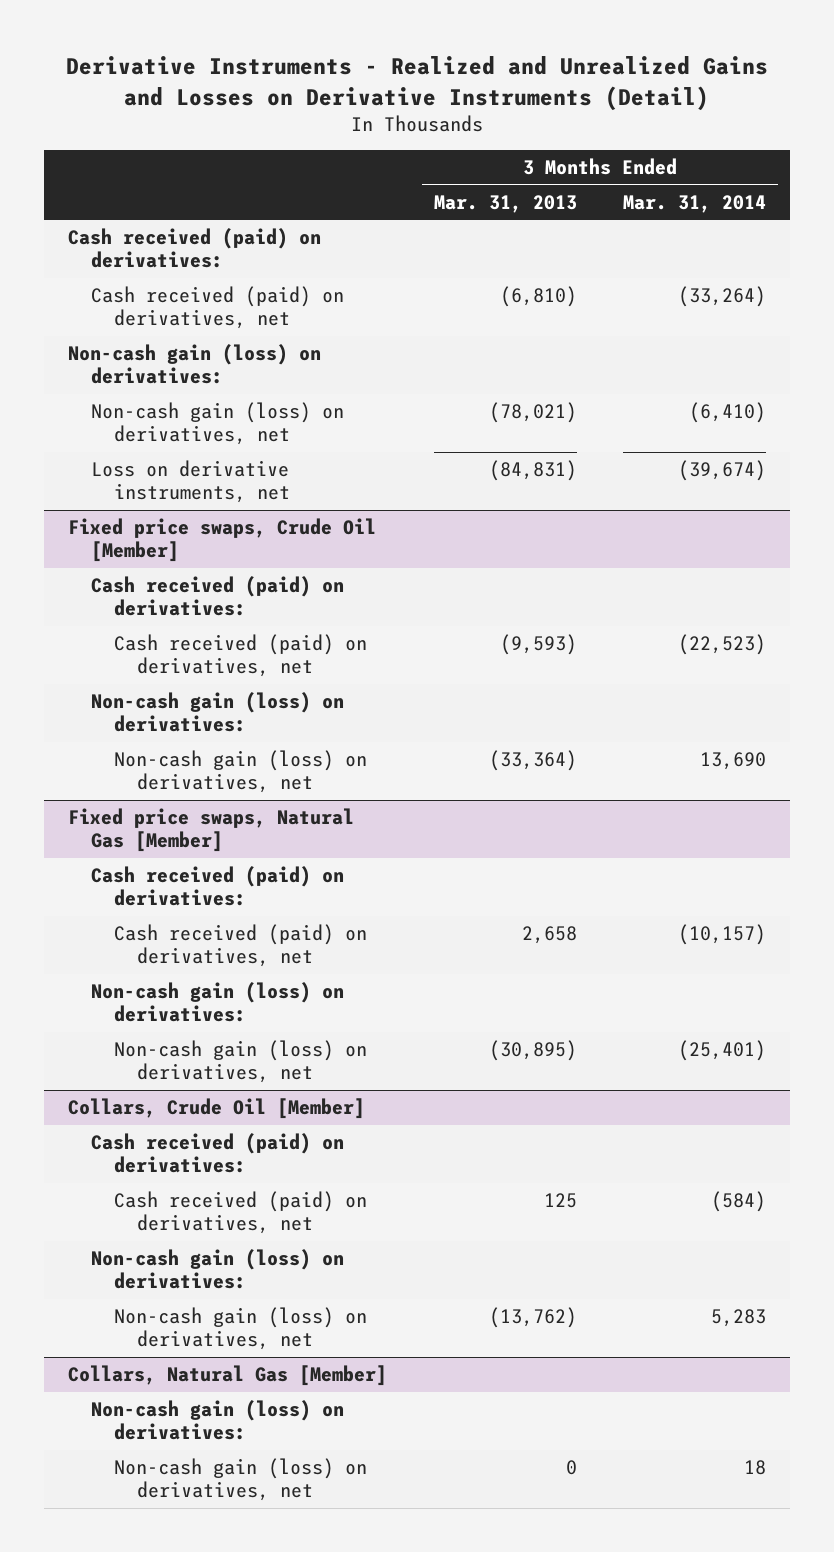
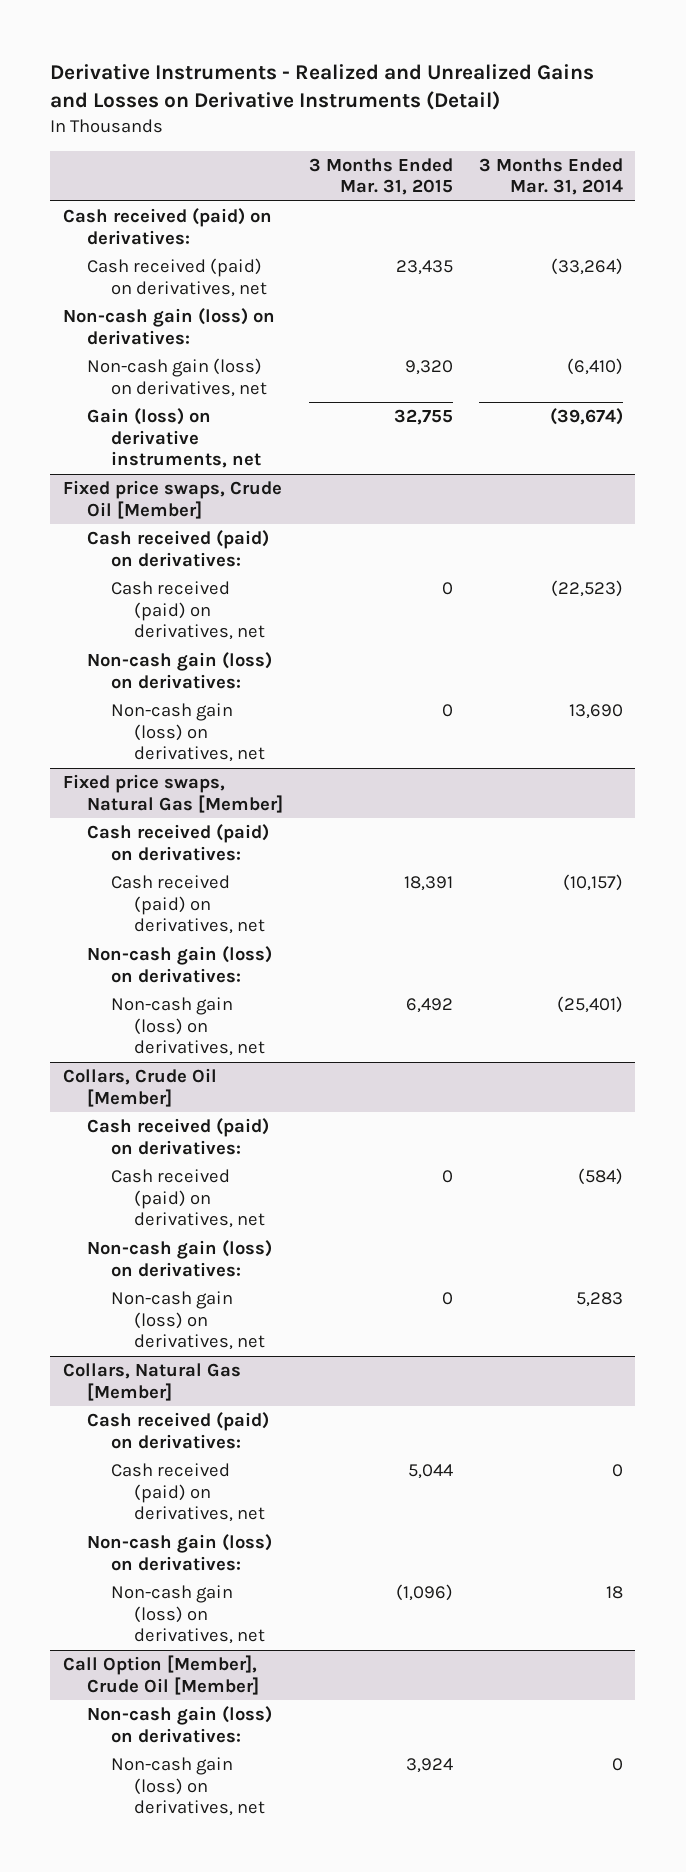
[433,194,577,213] Mar. 31, 2013 -> none
none -> [308,157,453,196] 3 Months Ended Mar. 31, 2015
[90,460,290,504] Loss on derivative instruments, net -> [86,408,261,468] Gain (loss) on derivative instruments, net
none -> [86,1412,269,1449] Cash received (paid) on derivatives:
none -> [110,1463,266,1522] Cash received (paid) on derivatives, net
none -> [63,1655,259,1695] Call Option [Member], Crude Oil [Member]
none -> [86,1706,272,1743] Non-cash gain (loss) on derivatives:
none -> [110,1757,266,1816] Non-cash gain (loss) on derivatives, net

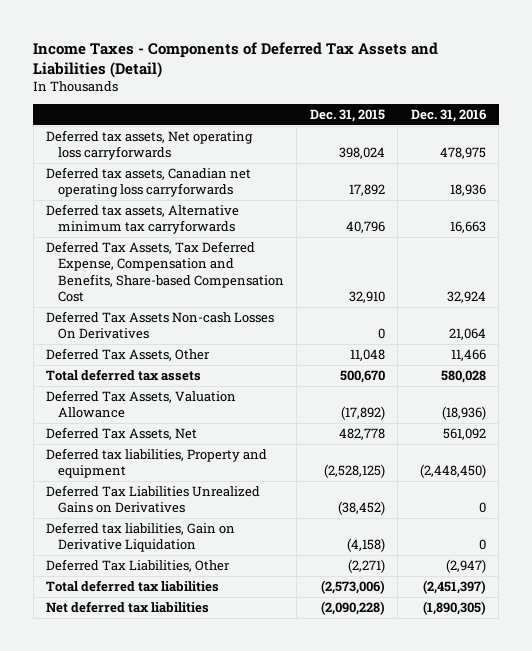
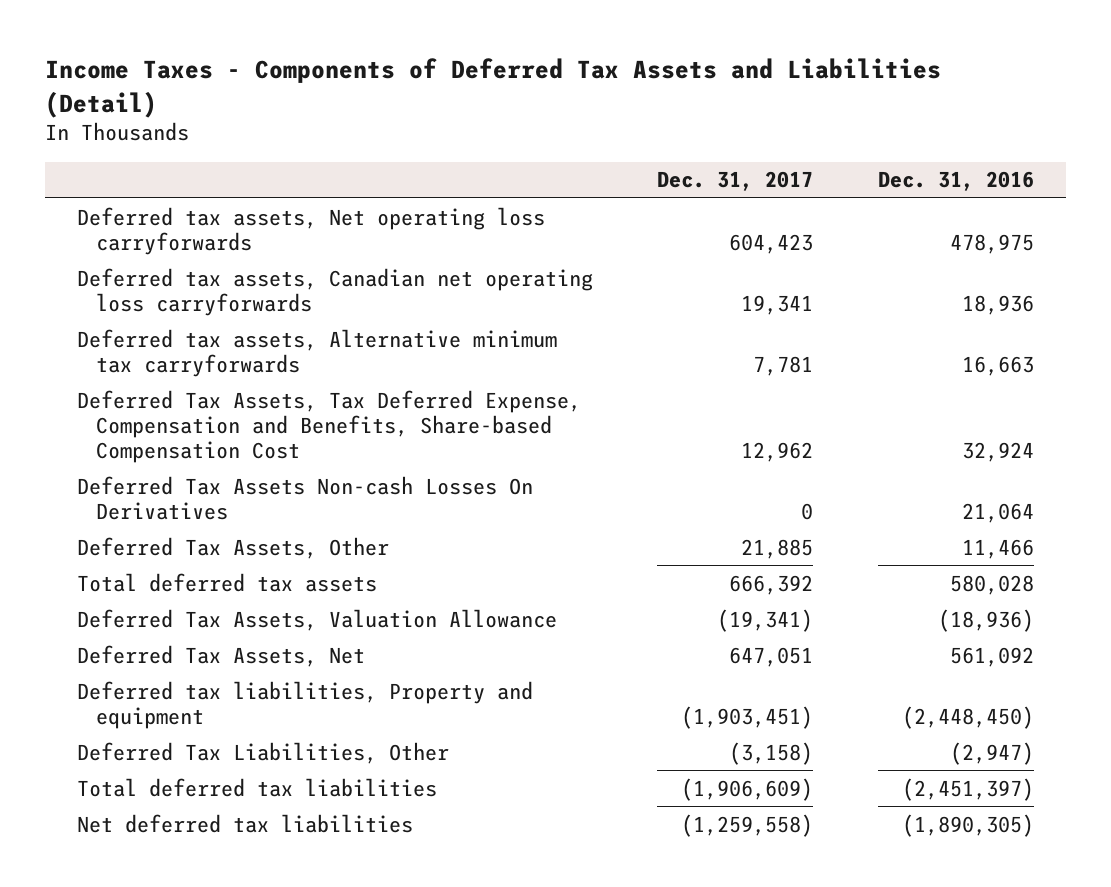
[309,109,385,123] Dec. 31, 2015 -> none
none -> [657,171,814,192] Dec. 31, 2017
[46,484,261,514] Deferred Tax Liabilities Unrealized Gains on Derivatives -> none
[46,521,236,553] Deferred tax liabilities, Gain on Derivative Liquidation -> none

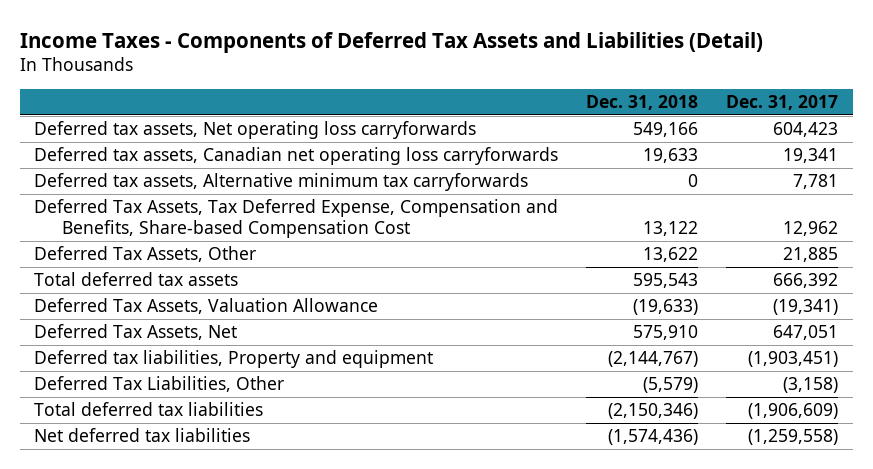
[877,171,1034,192] Dec. 31, 2016 -> none
none -> [586,95,699,111] Dec. 31, 2018
[77,475,534,520] Deferred Tax Assets Non-cash Losses On Derivatives -> none

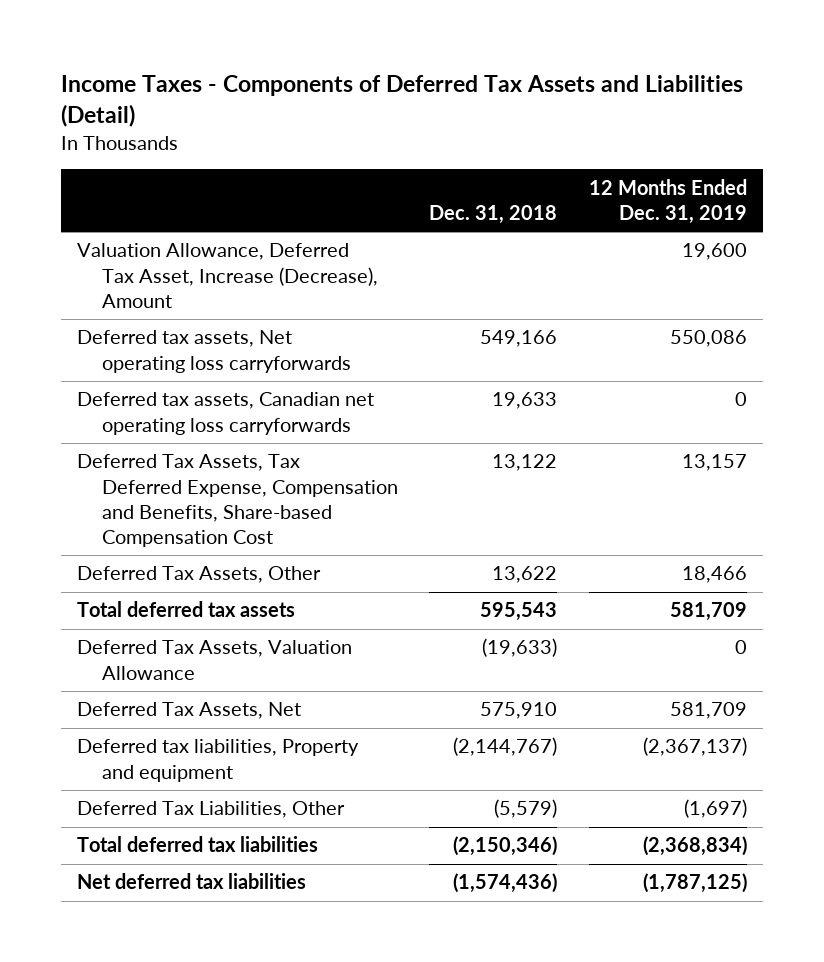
[726,95,839,111] Dec. 31, 2017 -> none
none -> [588,178,747,224] 12 Months Ended Dec. 31, 2019
none -> [77,243,378,308] Valuation Allowance, Deferred Tax Asset, Increase (Decrease), Amount
[34,173,529,192] Deferred tax assets, Alternative minimum tax carryforwards -> none

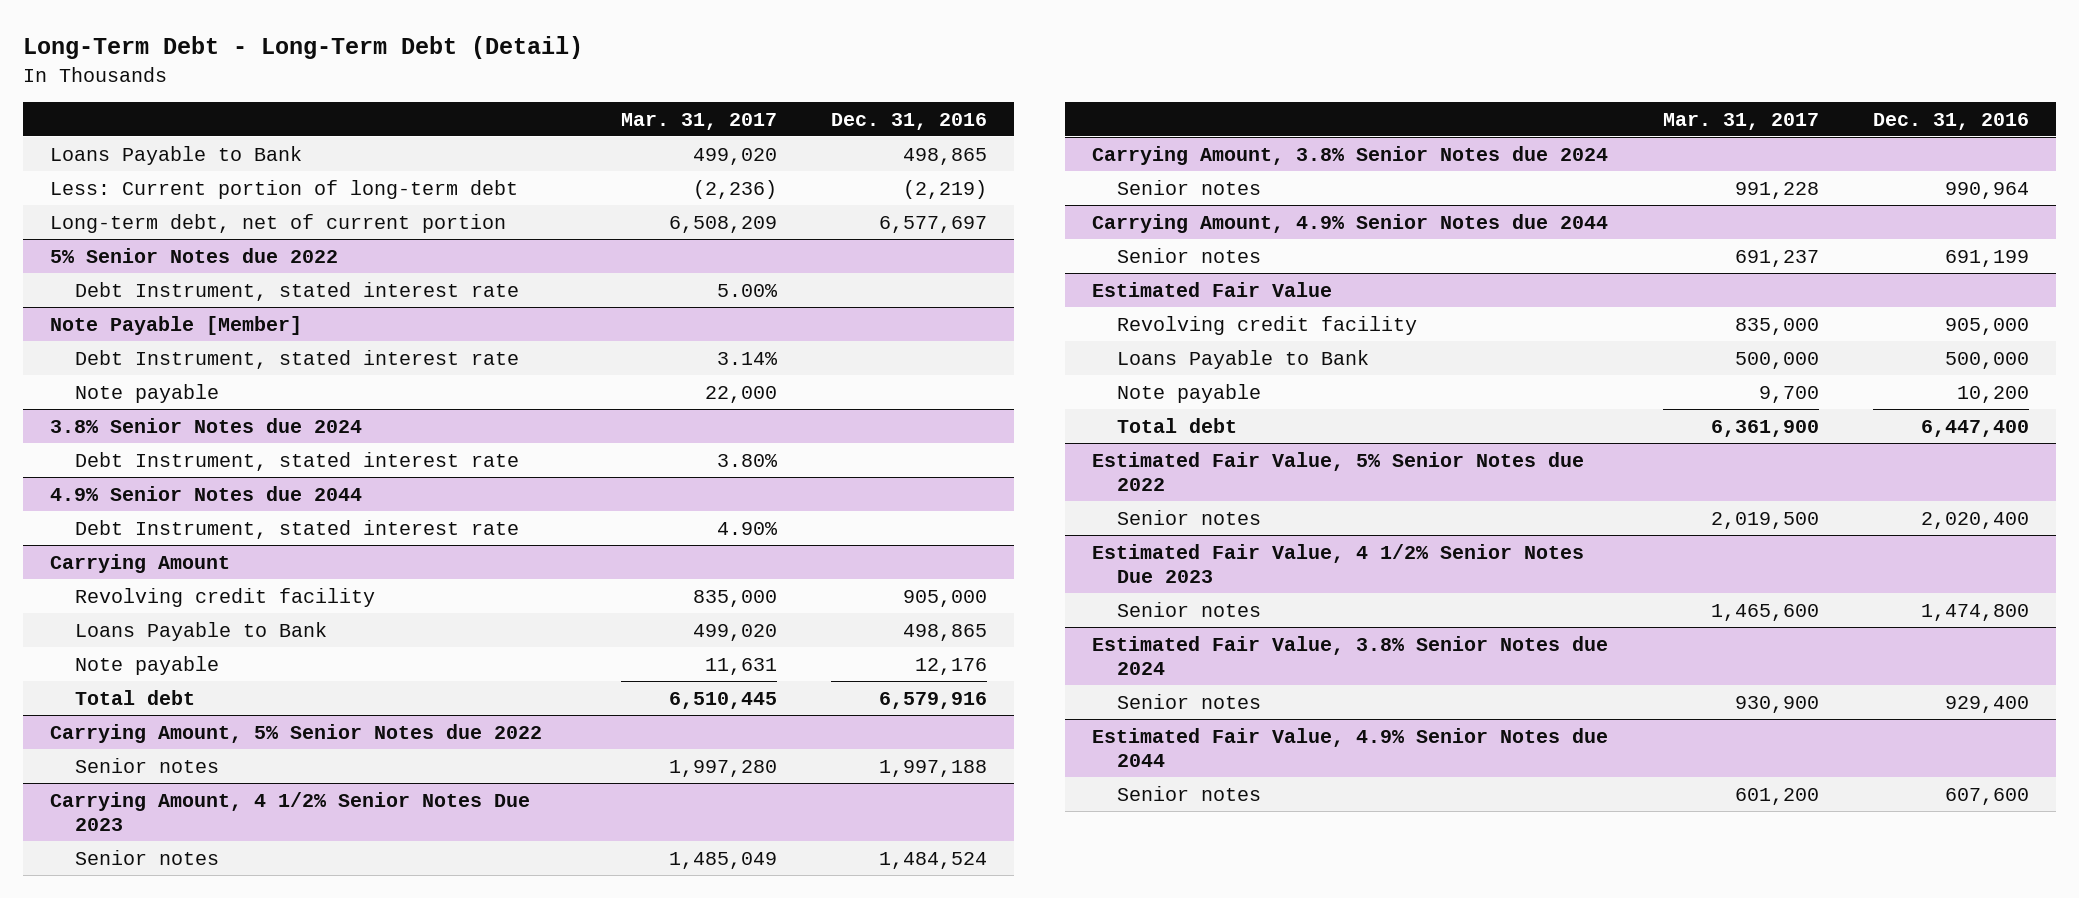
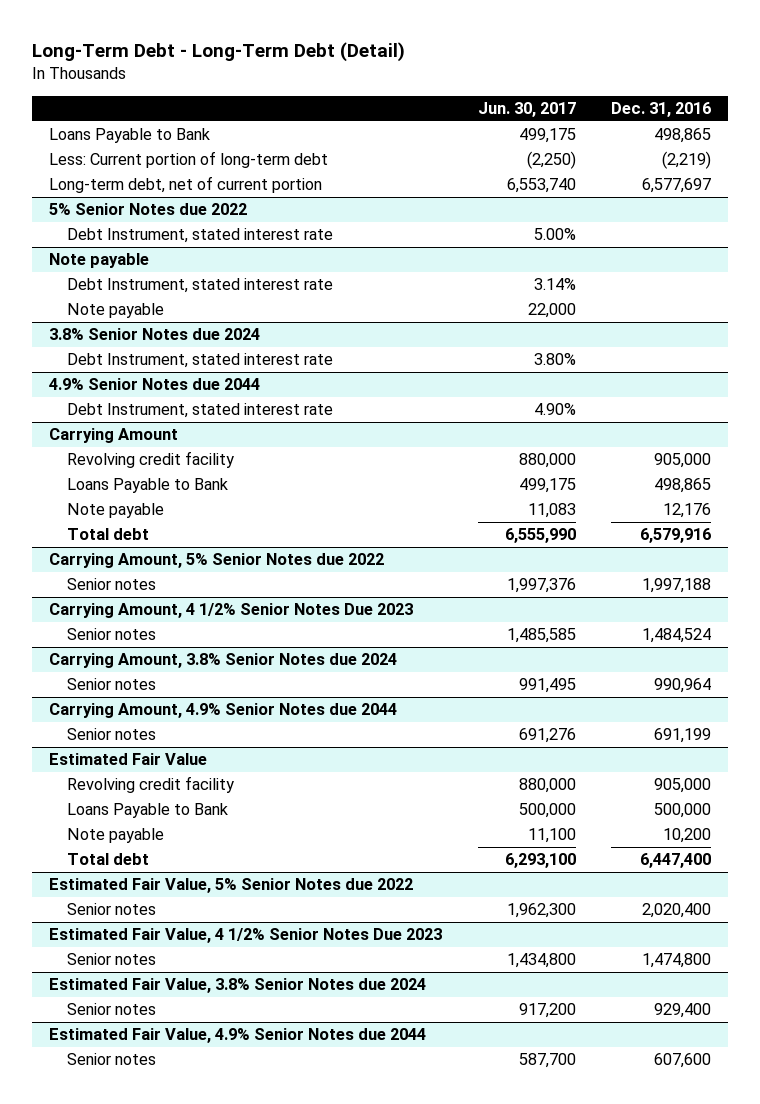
[620,112,777,130] Mar. 31, 2017 -> none
none -> [477,102,576,118] Jun. 30, 2017
[50,315,303,335] Note Payable [Member] -> [49,253,150,269] Note payable

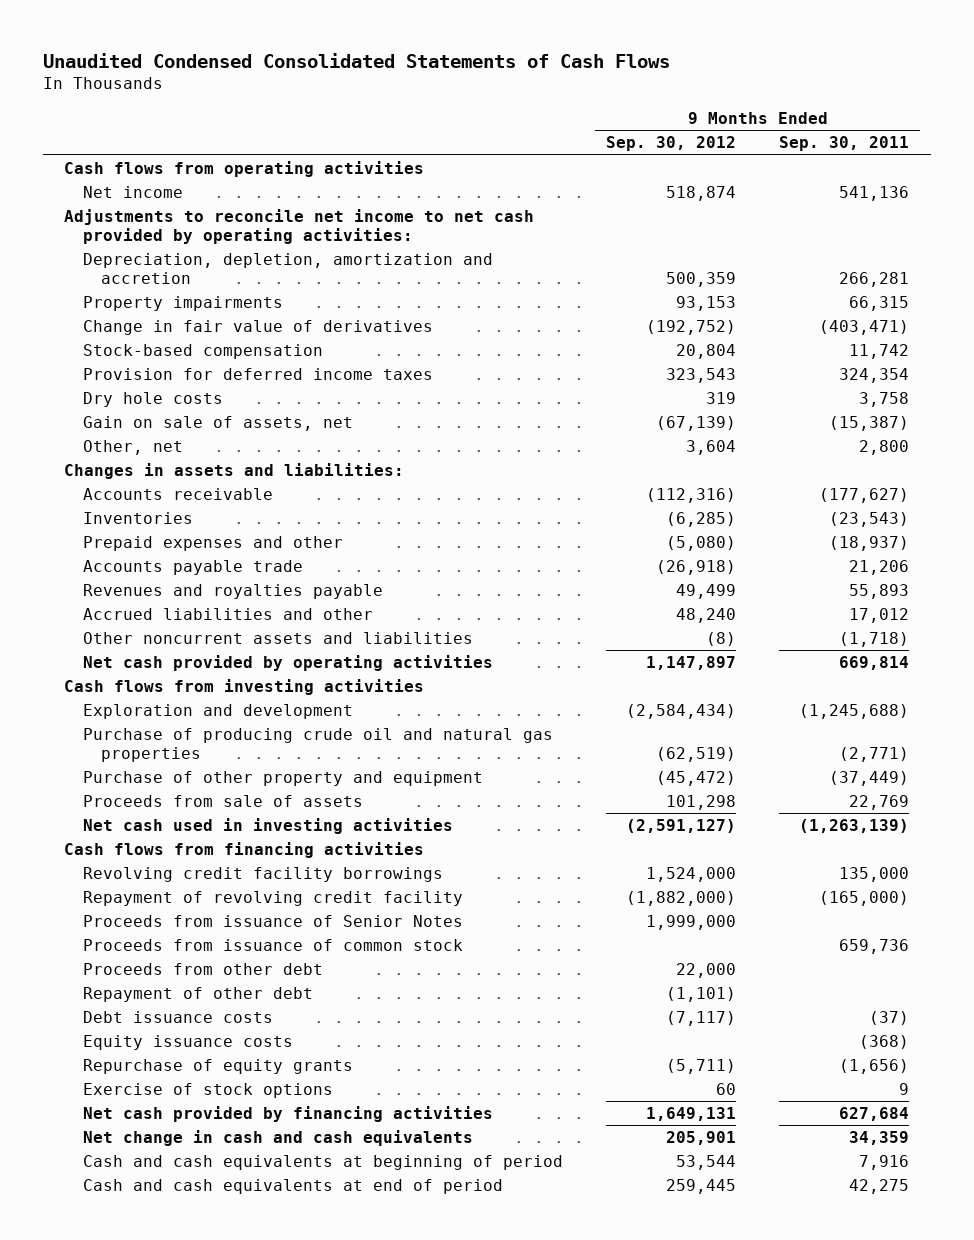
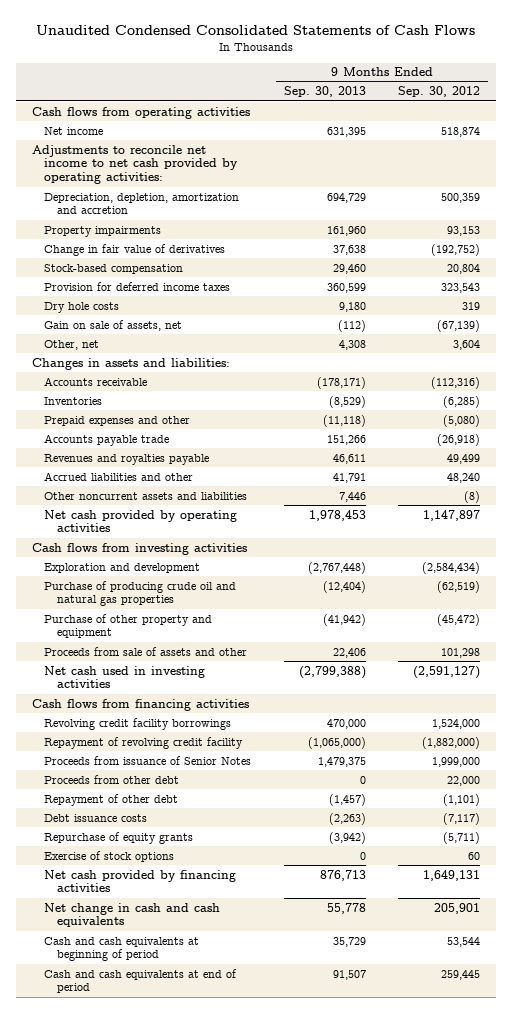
[779,136,910,152] Sep. 30, 2011 -> none
none -> [283,86,366,98] Sep. 30, 2013
[82,795,363,808] Proceeds from sale of assets -> [44,646,248,656] Proceeds from sale of assets and other
[82,939,463,952] Proceeds from issuance of common stock -> none
[82,1035,293,1051] Equity issuance costs -> none

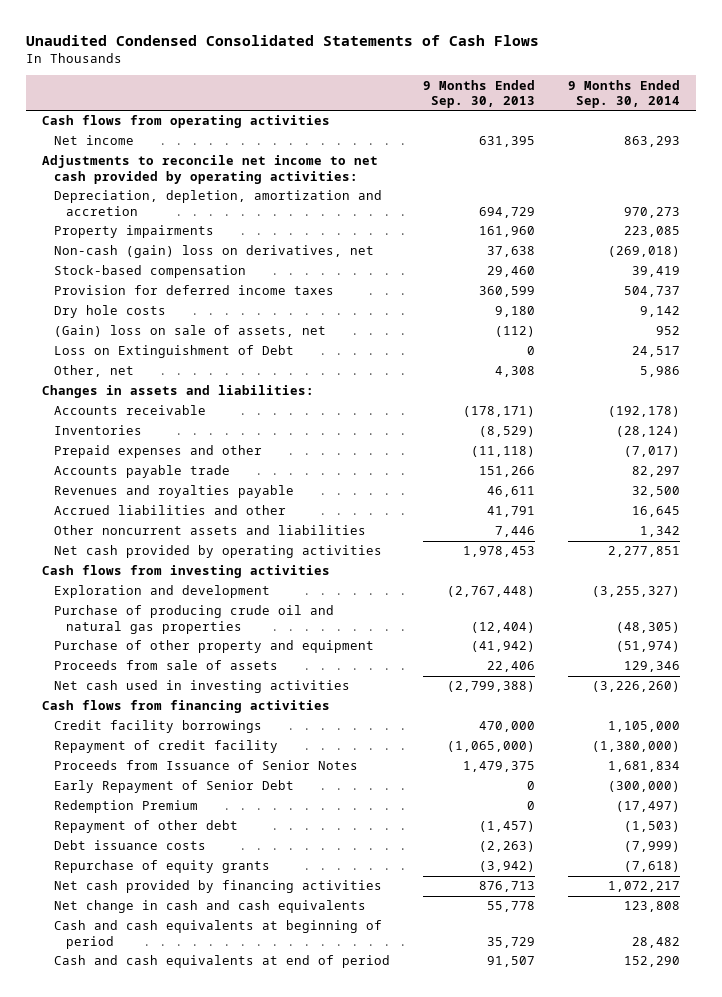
[398,86,481,98] Sep. 30, 2012 -> none
none -> [567,79,680,108] 9 Months Ended Sep. 30, 2014
[44,243,226,256] Change in fair value of derivatives -> [54,245,375,259] Non-cash (gain) loss on derivatives, net
[44,319,183,331] Gain on sale of assets, net -> [54,325,327,338] (Gain) loss on sale of assets, net
none -> [54,345,295,359] Loss on Extinguishment of Debt
[44,646,248,656] Proceeds from sale of assets and other -> [54,660,279,671] Proceeds from sale of assets
[44,774,180,784] Proceeds from other debt -> none
[44,717,232,730] Revolving credit facility borrowings -> [54,720,263,734] Credit facility borrowings
[44,736,244,749] Repayment of revolving credit facility -> [54,740,279,754] Repayment of credit facility
[44,755,252,765] Proceeds from issuance of Senior Notes -> [54,760,359,771] Proceeds from Issuance of Senior Notes
none -> [54,780,295,794] Early Repayment of Senior Debt
none -> [54,800,199,814] Redemption Premium
[44,850,175,862] Exercise of stock options -> none

